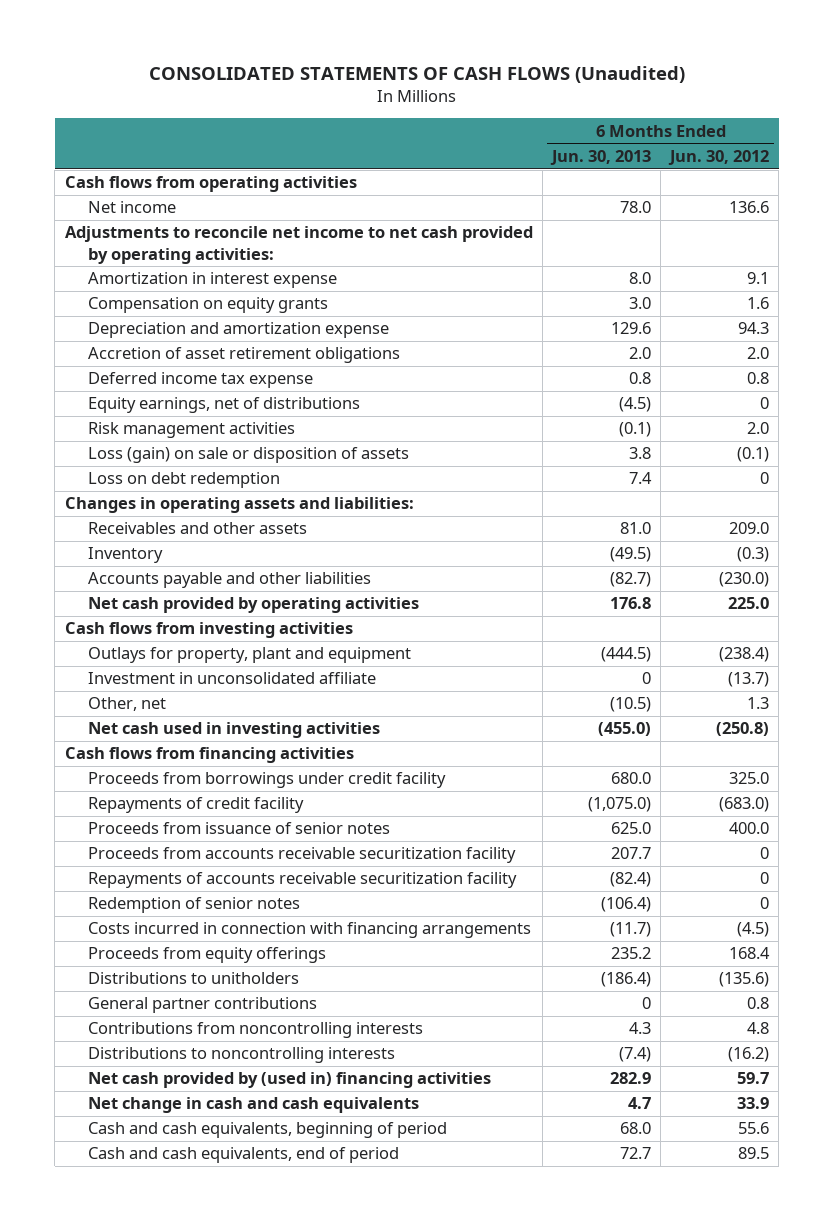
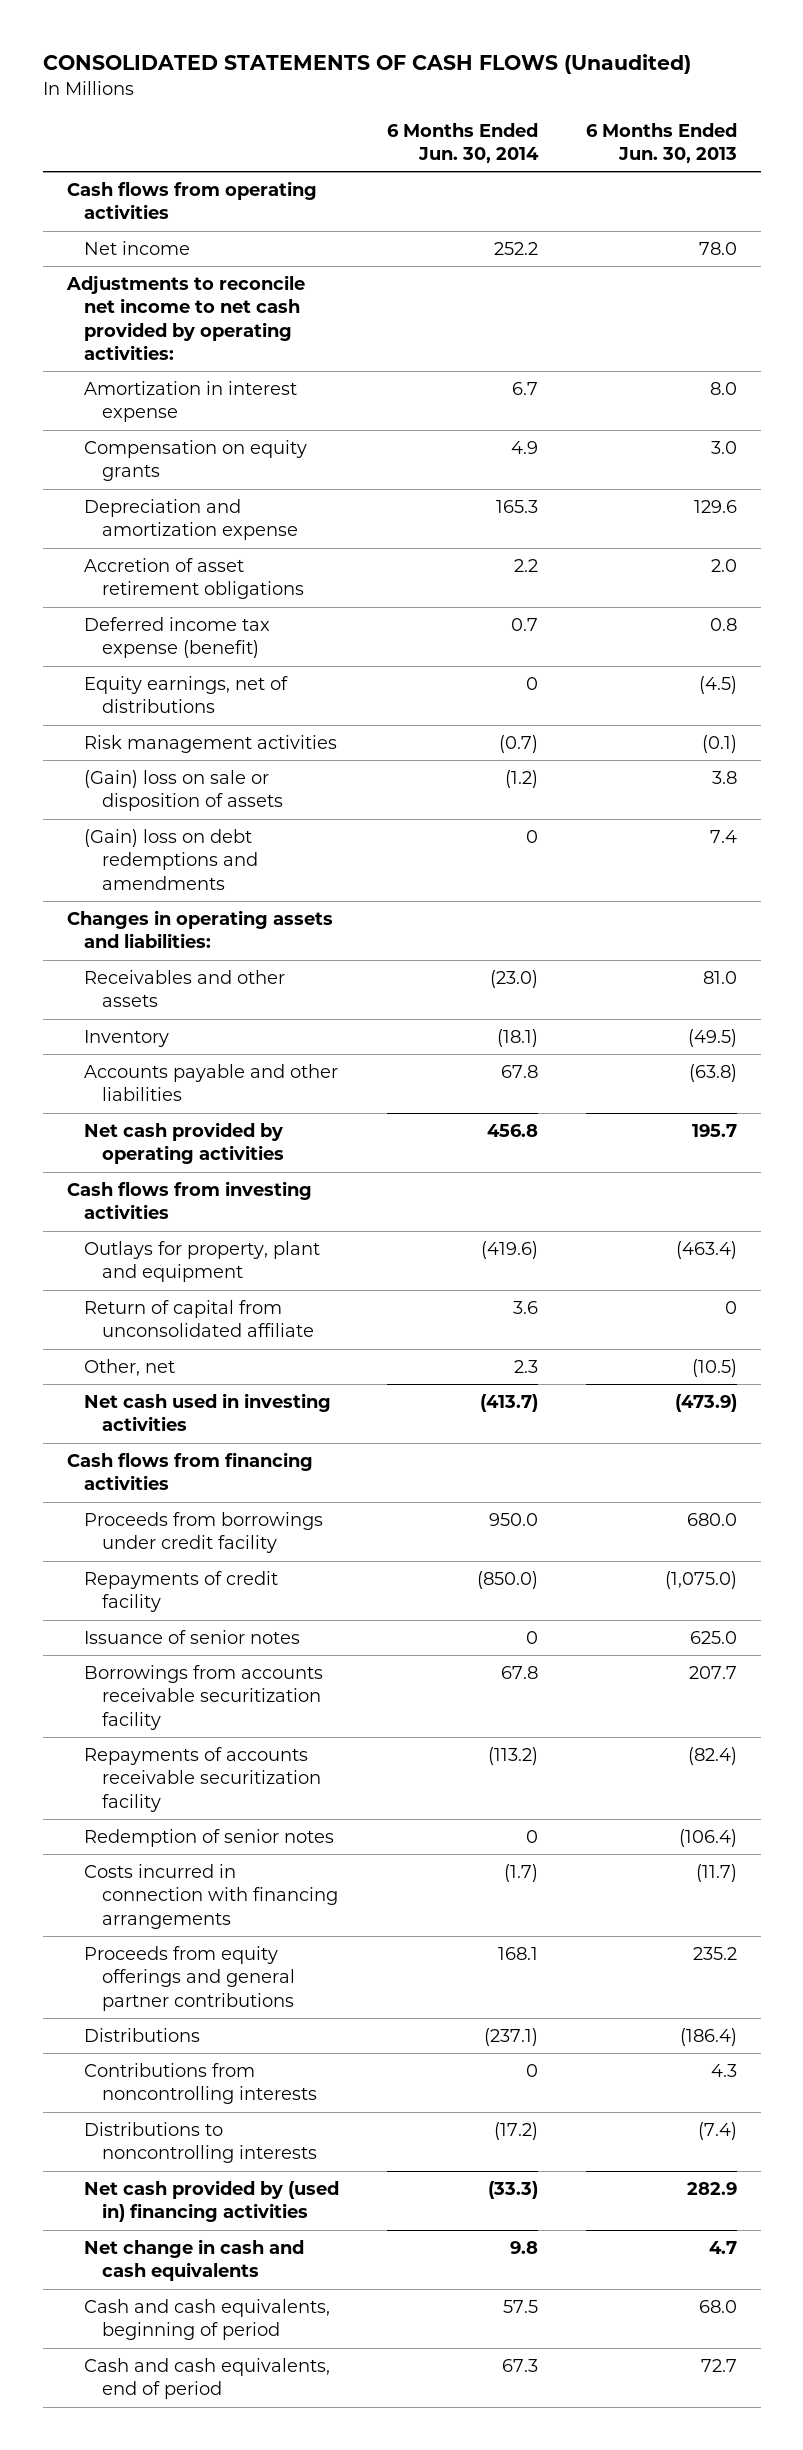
[668,150,770,166] Jun. 30, 2012 -> none
none -> [387,122,540,163] 6 Months Ended Jun. 30, 2014
[87,372,313,389] Deferred income tax expense -> [84,616,271,659] Deferred income tax expense (benefit)
[87,447,409,464] Loss (gain) on sale or disposition of assets -> [84,769,284,812] (Gain) loss on sale or disposition of assets
[87,472,280,489] Loss on debt redemption -> [84,828,259,890] (Gain) loss on debt redemptions and amendments
[609,572,651,588] (82.7) -> [688,1063,737,1082] (63.8)
[609,597,651,610] 176.8 -> [691,1123,737,1137] 195.7
[87,672,376,685] Investment in unconsolidated affiliate -> none
[600,647,651,663] (444.5) -> [675,1240,737,1259] (463.4)
none -> [84,1299,315,1338] Return of capital from unconsolidated affiliate
[597,722,651,737] (455.0) -> [674,1393,737,1412] (473.9)
[87,822,390,835] Proceeds from issuance of senior notes -> [84,1629,301,1644] Issuance of senior notes
[87,847,516,864] Proceeds from accounts receivable securitization facility -> [84,1664,324,1730] Borrowings from accounts receivable securitization facility
[87,997,317,1014] General partner contributions -> none
[87,947,326,964] Proceeds from equity offerings -> [84,1945,296,2011] Proceeds from equity offerings and general partner contributions
[87,972,299,985] Distributions to unitholders -> [84,2027,201,2042] Distributions

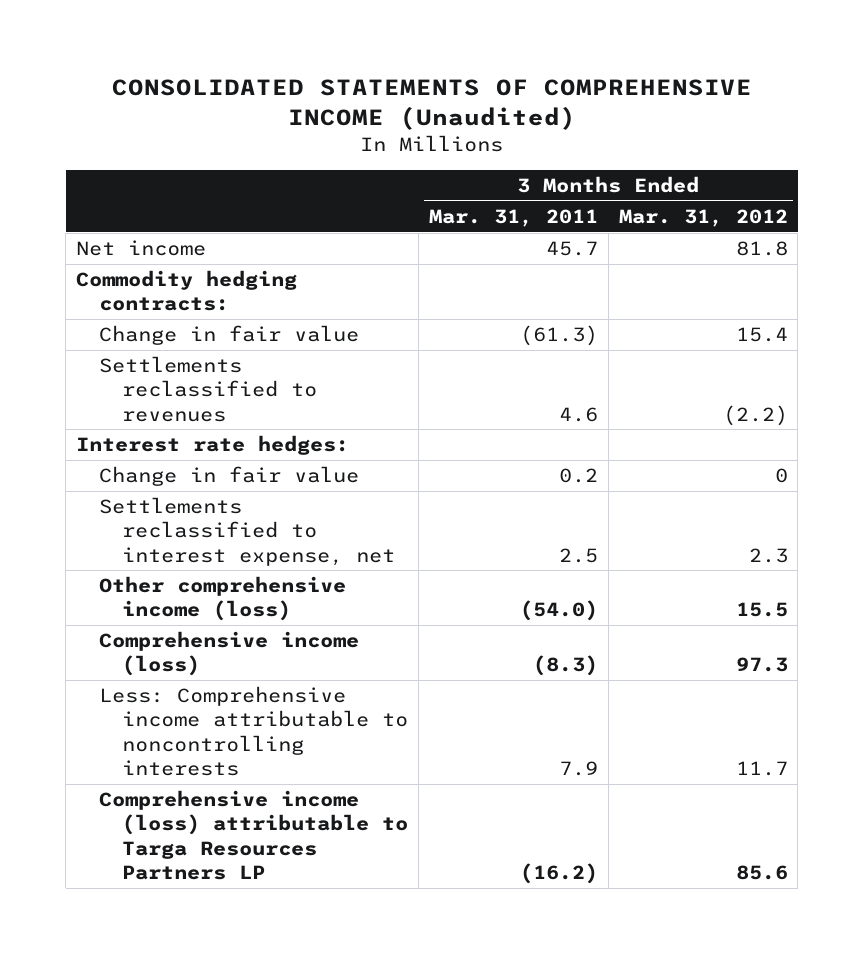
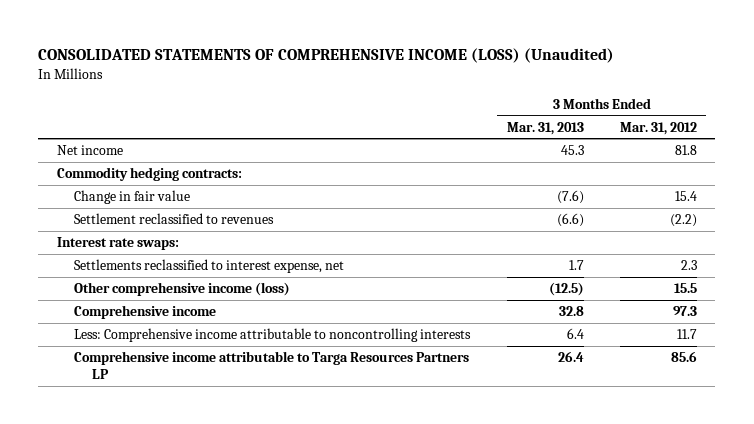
[111,79,752,130] CONSOLIDATED STATEMENTS OF COMPREHENSIVE INCOME (Unaudited) -> [38,47,615,63] CONSOLIDATED STATEMENTS OF COMPREHENSIVE INCOME (LOSS) (Unaudited)
[428,208,598,227] Mar. 31, 2011 -> none
none -> [506,121,584,135] Mar. 31, 2013
[99,466,360,487] Change in fair value -> none
[99,356,317,422] Settlements reclassified to revenues -> [74,213,275,225] Settlement reclassified to revenues
[76,435,350,456] Interest rate hedges: -> [56,237,179,251] Interest rate swaps:
[99,631,360,677] Comprehensive income (loss) -> [74,305,217,320] Comprehensive income
[99,790,408,880] Comprehensive income (loss) attributable to Targa Resources Partners LP -> [74,351,470,379] Comprehensive income attributable to Targa Resources Partners LP

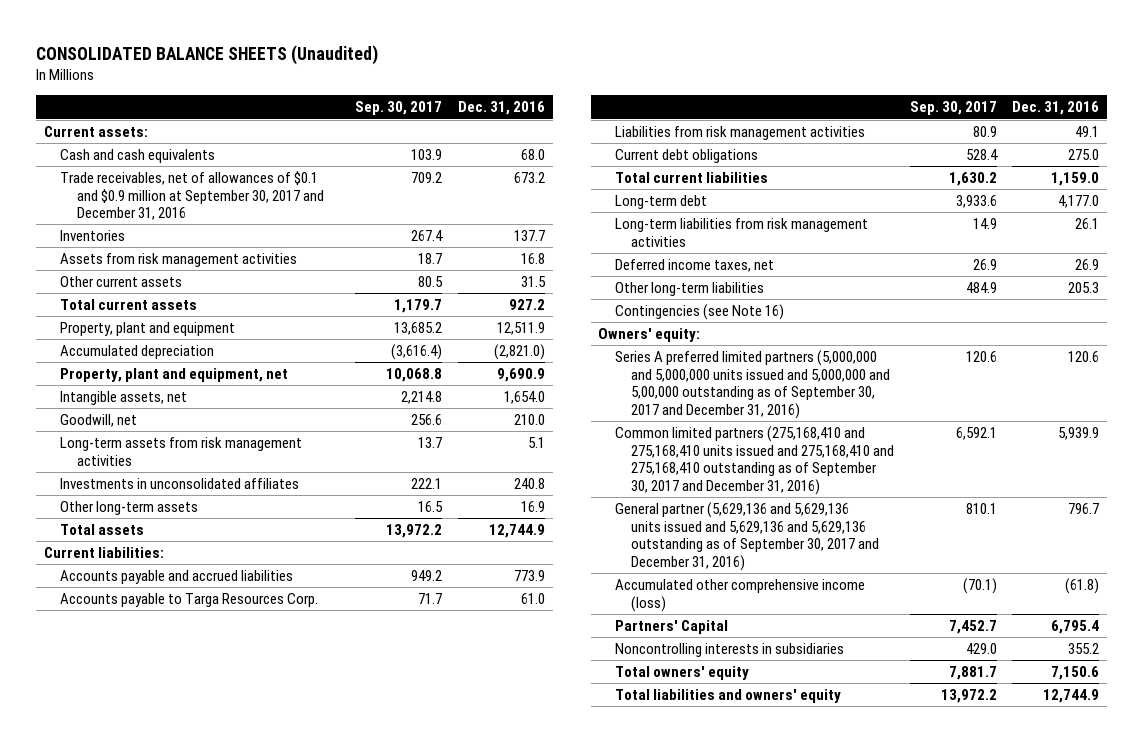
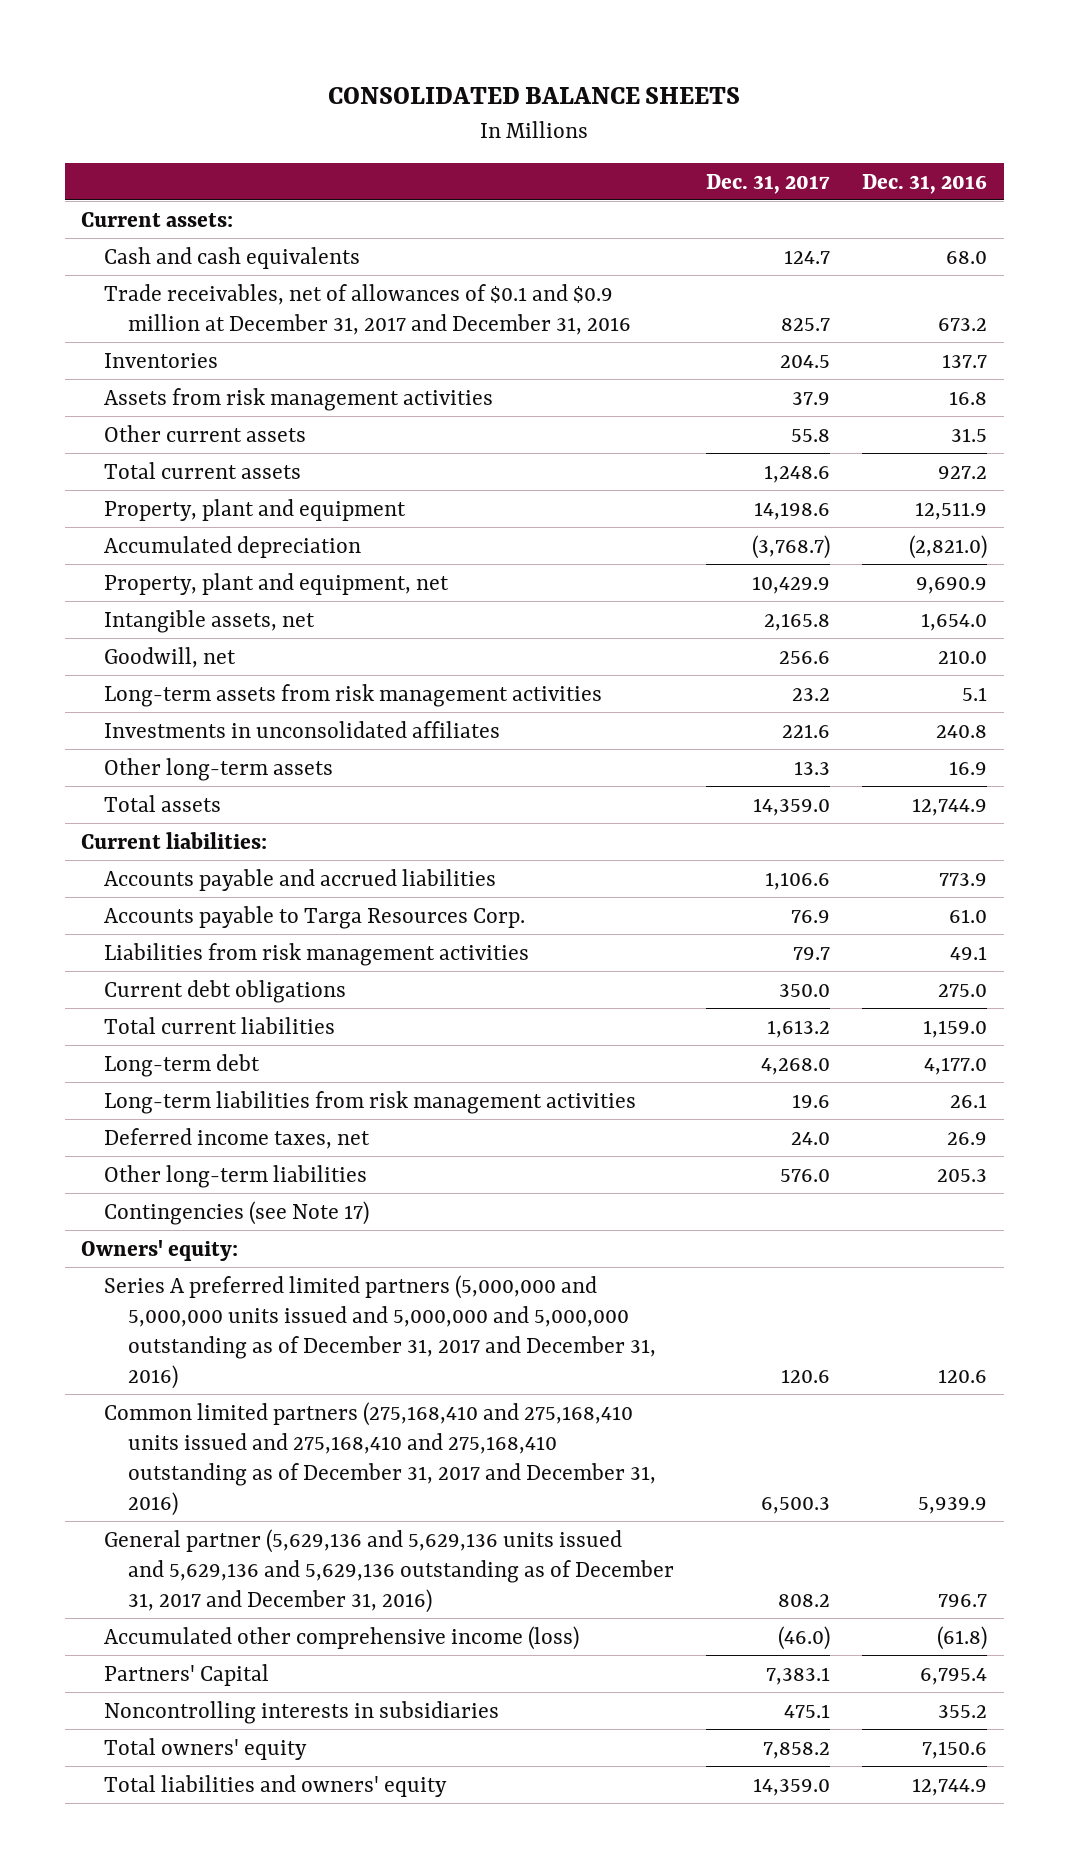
[36,44,379,65] CONSOLIDATED BALANCE SHEETS (Unaudited) -> [328,86,741,104] CONSOLIDATED BALANCE SHEETS
[355,101,443,116] Sep. 30, 2017 -> none
none -> [706,173,831,194] Dec. 31, 2017
[60,171,324,221] Trade receivables, net of allowances of $0.1 and $0.9 million at September 30, 2017 and December 31, 2016 -> [104,283,631,335] Trade receivables, net of allowances of $0.1 and $0.9 million at December 31, 2017 and December 31, 2016
[614,304,784,321] Contingencies (see Note 16) -> [104,1200,370,1225] Contingencies (see Note 17)
[614,350,891,419] Series A preferred limited partners (5,000,000 and 5,000,000 units issued and 5,000,000 and 5,00,000 outstanding as of September 30, 2017 and December 31, 2016) -> [104,1274,656,1389] Series A preferred limited partners (5,000,000 and 5,000,000 units issued and 5,000,000 and 5,000,000 outstanding as of December 31, 2017 and December 31, 2016)
[614,426,895,495] Common limited partners (275,168,410 and 275,168,410 units issued and 275,168,410 and 275,168,410 outstanding as of September 30, 2017 and December 31, 2016) -> [104,1401,656,1516] Common limited partners (275,168,410 and 275,168,410 units issued and 275,168,410 and 275,168,410 outstanding as of December 31, 2017 and December 31, 2016)
[614,502,880,571] General partner (5,629,136 and 5,629,136 units issued and 5,629,136 and 5,629,136 outstanding as of September 30, 2017 and December 31, 2016) -> [104,1528,674,1613] General partner (5,629,136 and 5,629,136 units issued and 5,629,136 and 5,629,136 outstanding as of December 31, 2017 and December 31, 2016)

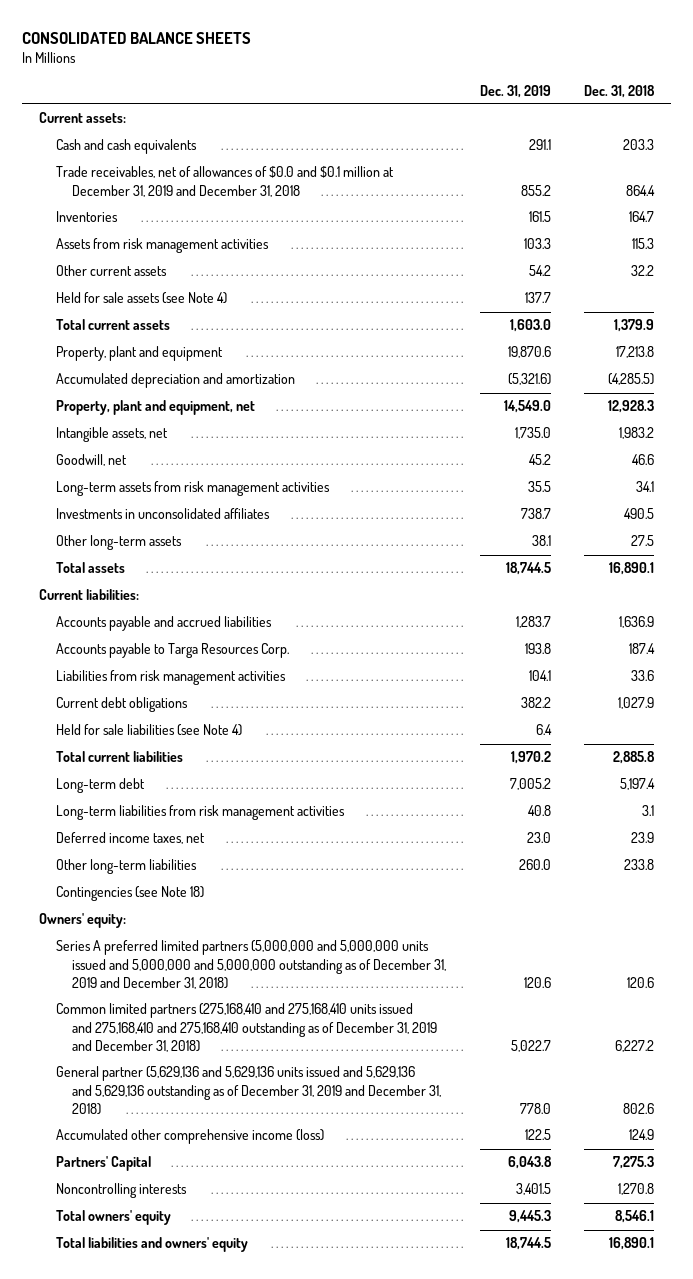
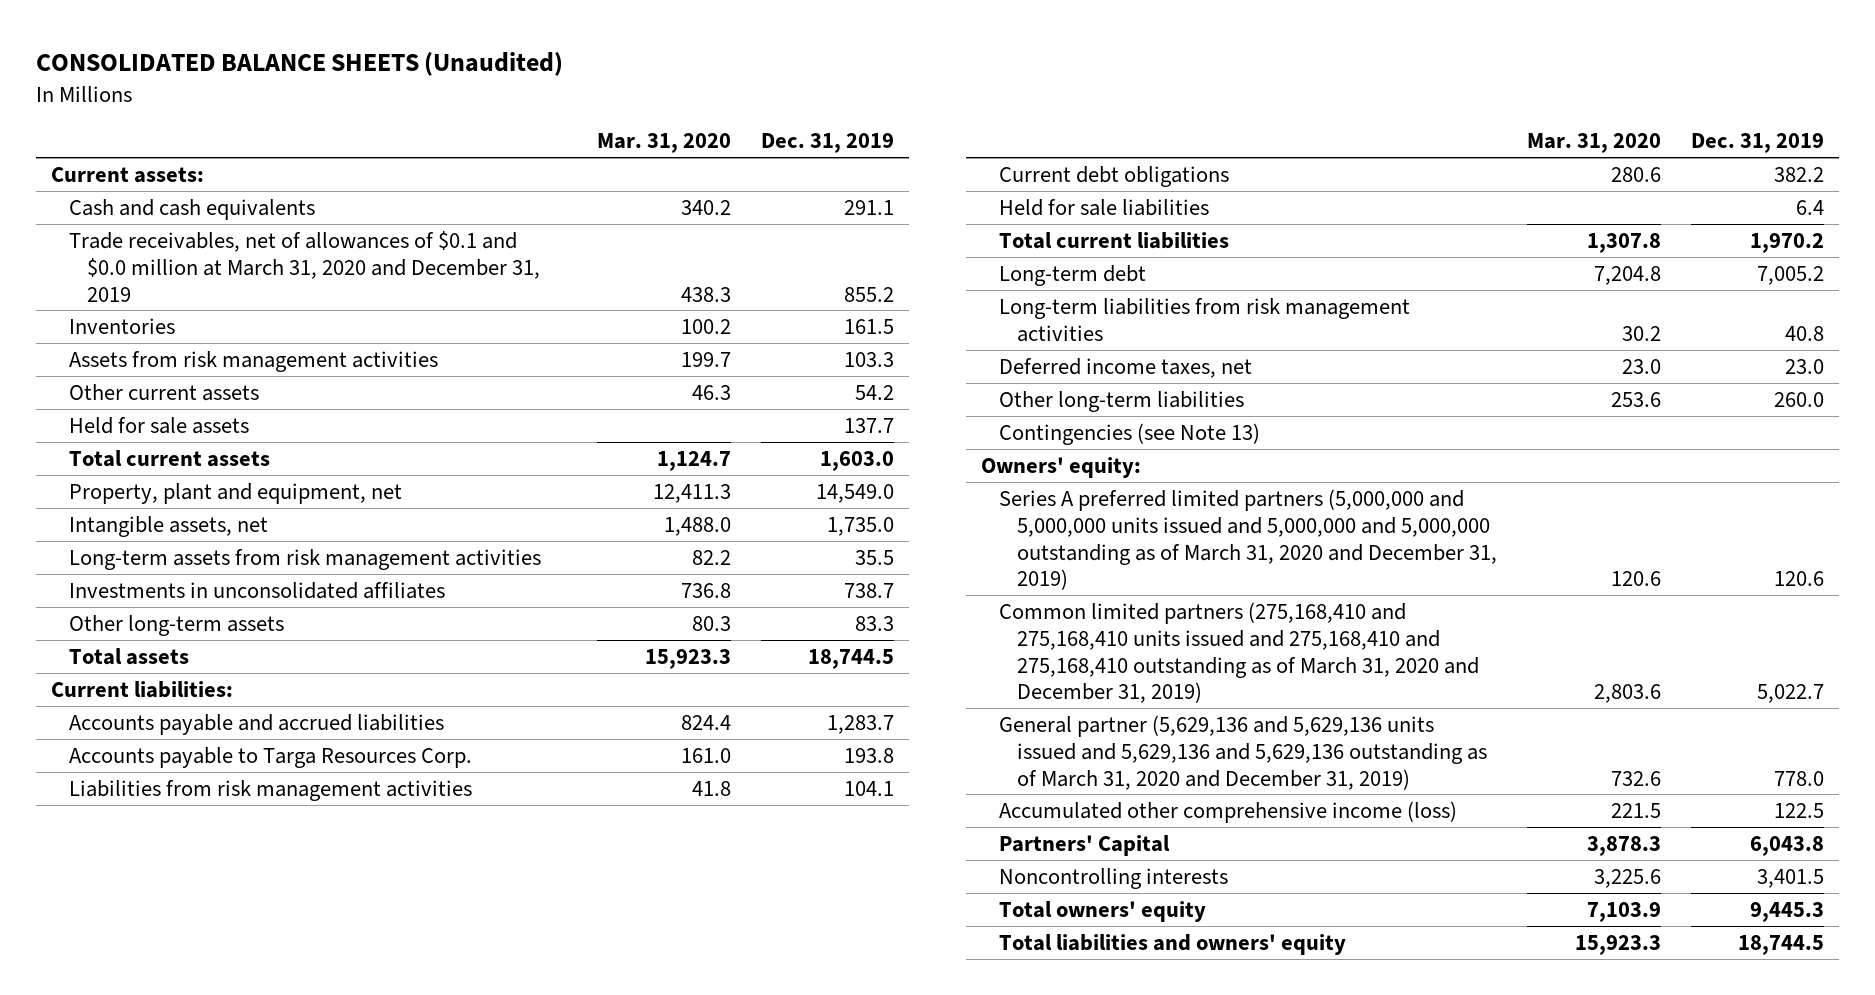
[22,32,252,45] CONSOLIDATED BALANCE SHEETS -> [36,52,564,77] CONSOLIDATED BALANCE SHEETS (Unaudited)
[584,84,656,98] Dec. 31, 2018 -> none
none -> [597,133,732,154] Mar. 31, 2020
[55,166,394,197] Trade receivables, net of allowances of $0.0 and $0.1 million at December 31, 2019 and December 31, 2018 -> [69,230,541,302] Trade receivables, net of allowances of $0.1 and $0.0 million at March 31, 2020 and December 31, 2019
[55,292,227,305] Held for sale assets (see Note 4) -> [69,416,250,434] Held for sale assets
[55,346,223,362] Property, plant and equipment -> none
[55,373,295,389] Accumulated depreciation and amortization -> none
[55,454,127,467] Goodwill, net -> none
[531,535,551,547] 38.1 -> [855,615,895,631] 83.3
[55,724,242,737] Held for sale liabilities (see Note 4) -> [998,198,1209,216] Held for sale liabilities
[55,886,204,902] Contingencies (see Note 18) -> [998,422,1260,445] Contingencies (see Note 13)
[55,940,447,989] Series A preferred limited partners (5,000,000 and 5,000,000 units issued and 5,000,000 and 5,000,000 outstanding as of December 31, 2019 and December 31, 2018) -> [998,488,1497,591] Series A preferred limited partners (5,000,000 and 5,000,000 units issued and 5,000,000 and 5,000,000 outstanding as of March 31, 2020 and December 31, 2019)
[55,1003,438,1052] Common limited partners (275,168,410 and 275,168,410 units issued and 275,168,410 and 275,168,410 outstanding as of December 31, 2019 and December 31, 2018) -> [998,601,1479,704] Common limited partners (275,168,410 and 275,168,410 units issued and 275,168,410 and 275,168,410 outstanding as of March 31, 2020 and December 31, 2019)
[55,1066,442,1115] General partner (5,629,136 and 5,629,136 units issued and 5,629,136 and 5,629,136 outstanding as of December 31, 2019 and December 31, 2018) -> [998,714,1487,790] General partner (5,629,136 and 5,629,136 units issued and 5,629,136 and 5,629,136 outstanding as of March 31, 2020 and December 31, 2019)

